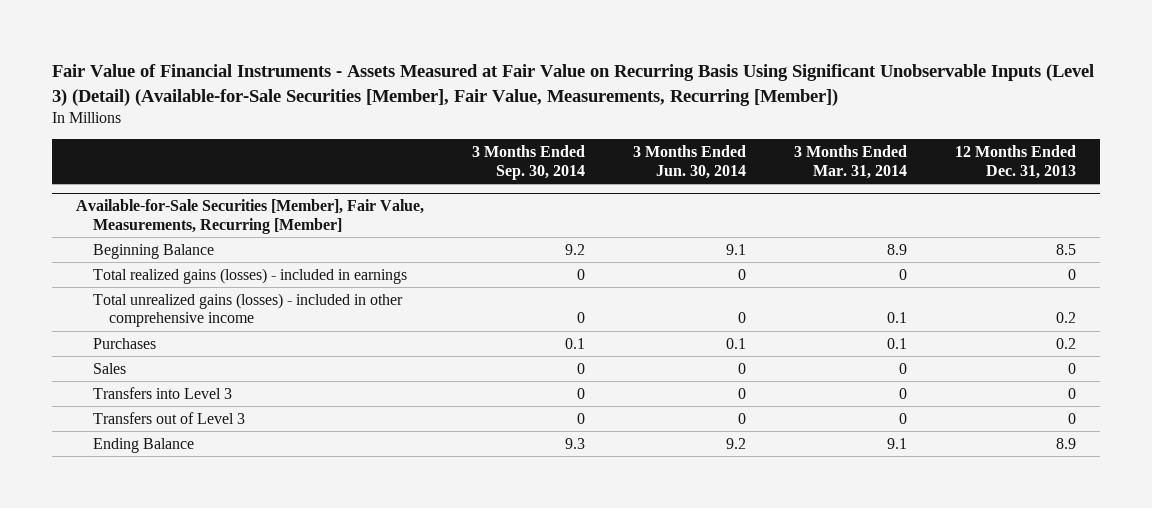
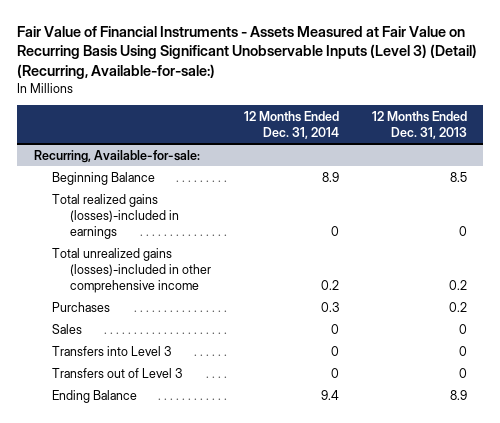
[51,63,1094,106] Fair Value of Financial Instruments - Assets Measured at Fair Value on Recurring Basis Using Significant Unobservable Inputs (Level 3) (Detail) (Available-for-Sale Securities [Member], Fair Value, Measurements, Recurring [Member]) -> [17,25,478,79] Fair Value of Financial Instruments - Assets Measured at Fair Value on Recurring Basis Using Significant Unobservable Inputs (Level 3) (Detail) (Recurring, Available-for-sale:)
[472,145,586,180] 3 Months Ended Sep. 30, 2014 -> none
[633,145,747,179] 3 Months Ended Jun. 30, 2014 -> none
[794,145,908,179] 3 Months Ended Mar. 31, 2014 -> none
none -> [243,110,339,139] 12 Months Ended Dec. 31, 2014
[75,199,424,234] Available-for-Sale Securities [Member], Fair Value, Measurements, Recurring [Member] -> none
none -> [33,149,200,163] Recurring, Available-for-sale:
[92,267,407,284] Total realized gains (losses) - included in earnings -> [51,193,179,239] Total realized gains (losses)-included in earnings
[92,292,403,328] Total unrealized gains (losses) - included in other comprehensive income -> [51,247,211,293] Total unrealized gains (losses)-included in other comprehensive income

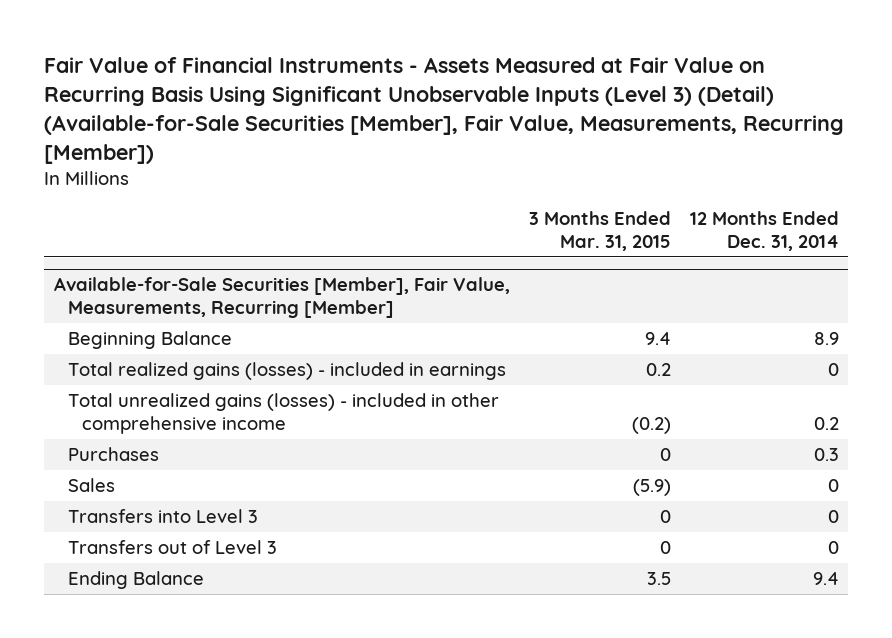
[17,25,478,79] Fair Value of Financial Instruments - Assets Measured at Fair Value on Recurring Basis Using Significant Unobservable Inputs (Level 3) (Detail) (Recurring, Available-for-sale:) -> [44,56,845,164] Fair Value of Financial Instruments - Assets Measured at Fair Value on Recurring Basis Using Significant Unobservable Inputs (Level 3) (Detail) (Available-for-Sale Securities [Member], Fair Value, Measurements, Recurring [Member])
[371,110,467,139] 12 Months Ended Dec. 31, 2013 -> none
none -> [528,211,671,252] 3 Months Ended Mar. 31, 2015
[33,149,200,163] Recurring, Available-for-sale: -> none
none -> [53,277,510,319] Available-for-Sale Securities [Member], Fair Value, Measurements, Recurring [Member]
[51,193,179,239] Total realized gains (losses)-included in earnings -> [67,361,506,380] Total realized gains (losses) - included in earnings
[51,247,211,293] Total unrealized gains (losses)-included in other comprehensive income -> [67,392,499,434] Total unrealized gains (losses) - included in other comprehensive income

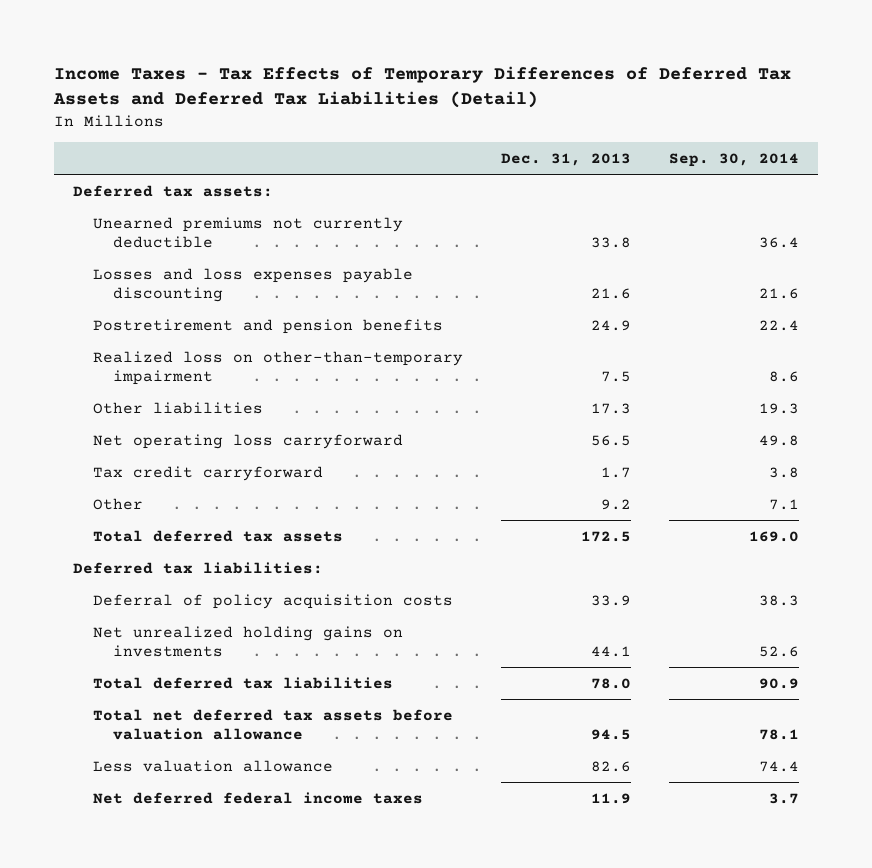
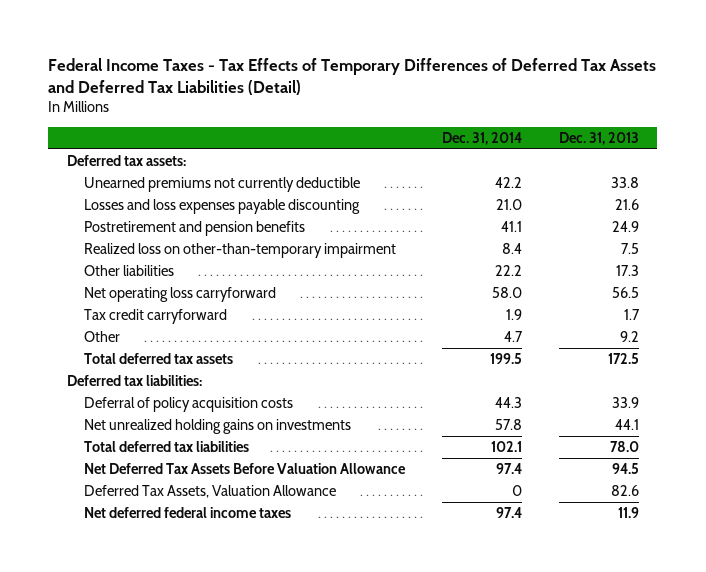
[53,66,792,109] Income Taxes - Tax Effects of Temporary Differences of Deferred Tax Assets and Deferred Tax Liabilities (Detail) -> [48,57,657,96] Federal Income Taxes - Tax Effects of Temporary Differences of Deferred Tax Assets and Deferred Tax Liabilities (Detail)
[669,153,800,168] Sep. 30, 2014 -> none
none -> [441,131,522,145] Dec. 31, 2014
[93,708,454,740] Total net deferred tax assets before valuation allowance -> [83,463,406,475] Net Deferred Tax Assets Before Valuation Allowance
[93,759,334,772] Less valuation allowance -> [83,485,336,499] Deferred Tax Assets, Valuation Allowance

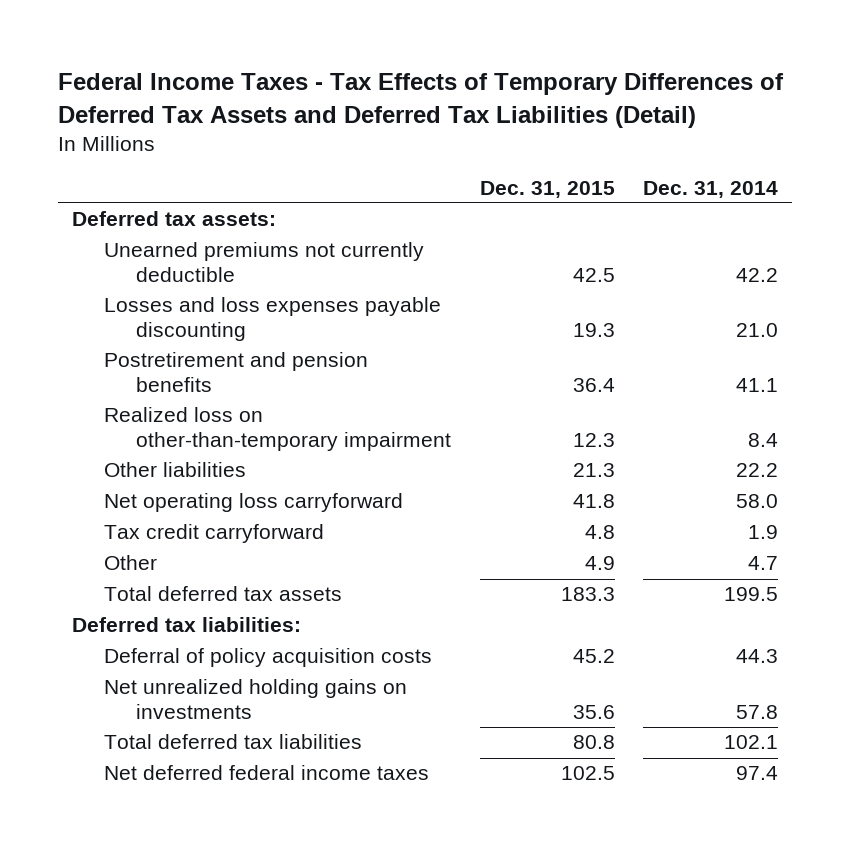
[558,131,639,145] Dec. 31, 2013 -> none
none -> [479,180,615,198] Dec. 31, 2015
[83,463,406,475] Net Deferred Tax Assets Before Valuation Allowance -> none
[83,485,336,499] Deferred Tax Assets, Valuation Allowance -> none

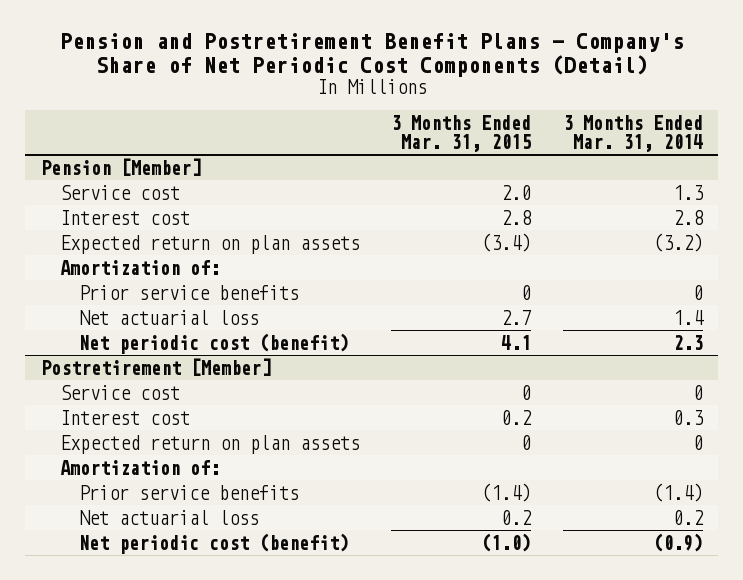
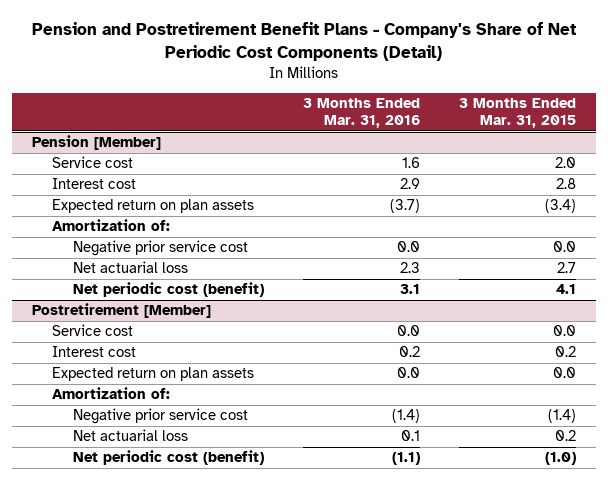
[562,114,703,152] 3 Months Ended Mar. 31, 2014 -> none
none -> [303,98,421,129] 3 Months Ended Mar. 31, 2016
[79,284,300,300] Prior service benefits -> [72,240,248,257] Negative prior service cost
[521,284,532,300] 0 -> [553,241,577,253] 0.0
[521,384,532,400] 0 -> [553,325,577,337] 0.0
[521,434,532,450] 0 -> [553,367,577,379] 0.0
[79,484,300,500] Prior service benefits -> [72,408,248,425] Negative prior service cost

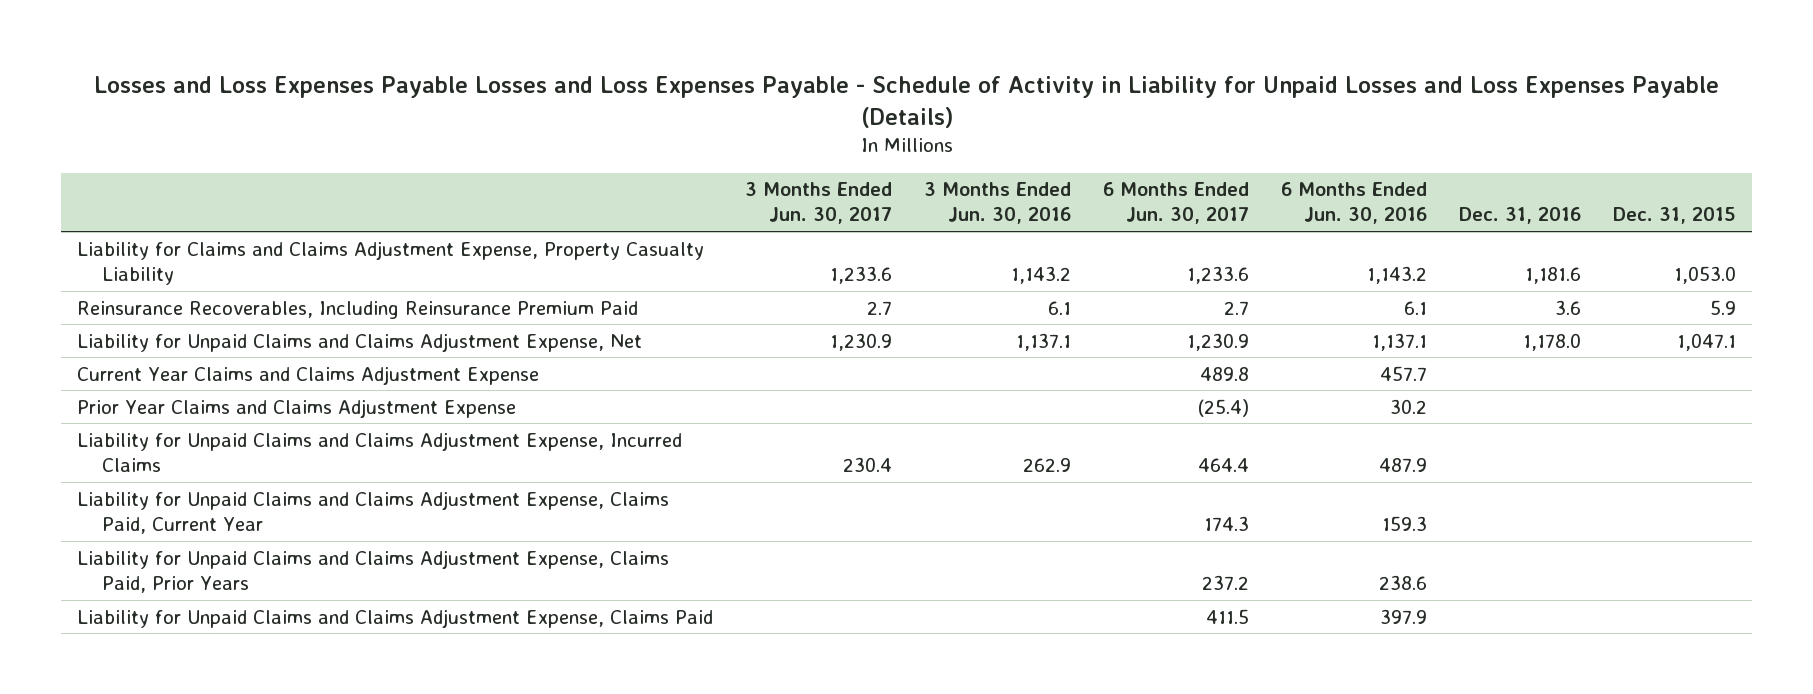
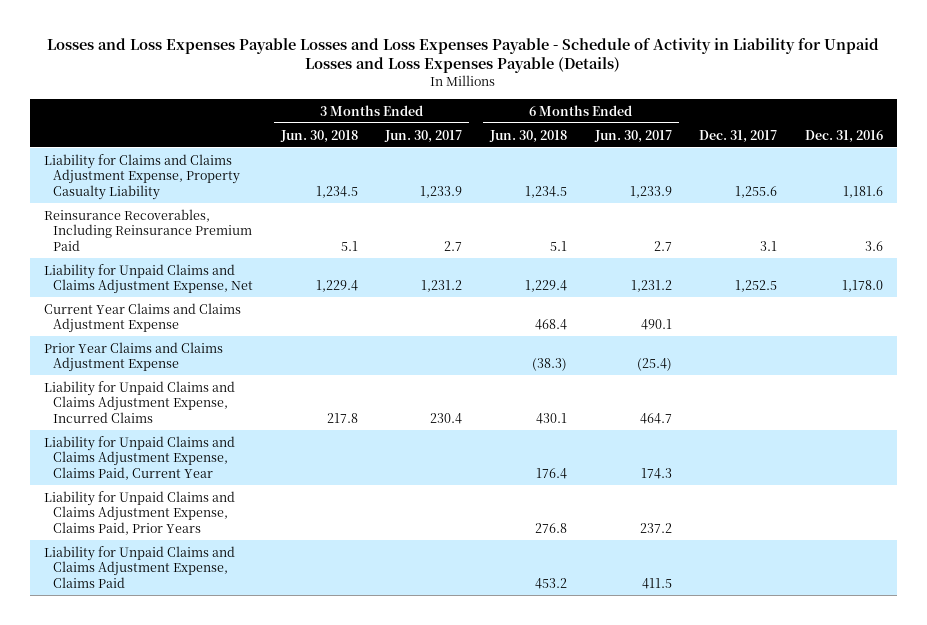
[924,182,1072,225] 3 Months Ended Jun. 30, 2016 -> none
[1281,182,1428,225] 6 Months Ended Jun. 30, 2016 -> none
[1613,207,1737,225] Dec. 31, 2015 -> none
none -> [279,129,358,143] Jun. 30, 2018
none -> [489,129,568,143] Jun. 30, 2018
none -> [699,129,778,143] Dec. 31, 2017
[830,265,893,284] 1,233.6 -> [420,185,463,198] 1,233.9
[1187,265,1250,284] 1,233.6 -> [629,185,672,198] 1,233.9
[830,332,893,351] 1,230.9 -> [421,280,463,293] 1,231.2
[1187,332,1250,351] 1,230.9 -> [630,280,672,293] 1,231.2
[1200,366,1250,381] 489.8 -> [640,319,672,331] 490.1
[1198,457,1250,472] 464.4 -> [639,412,672,424] 464.7

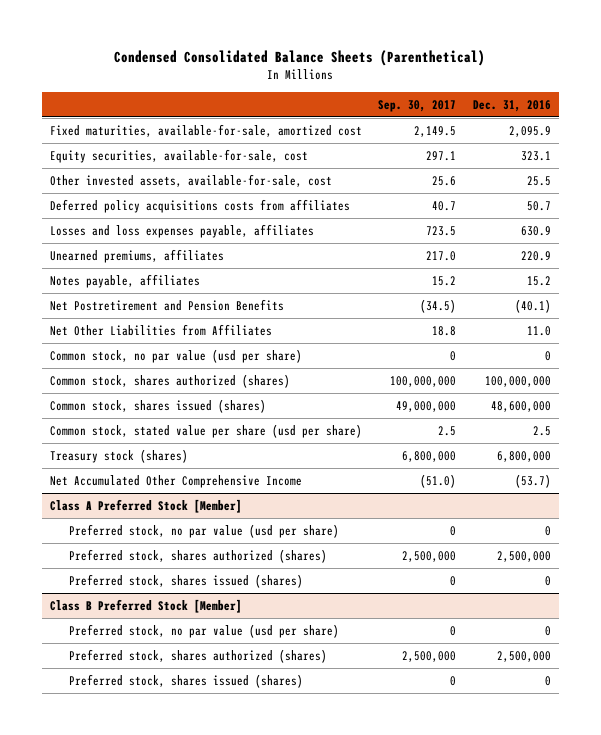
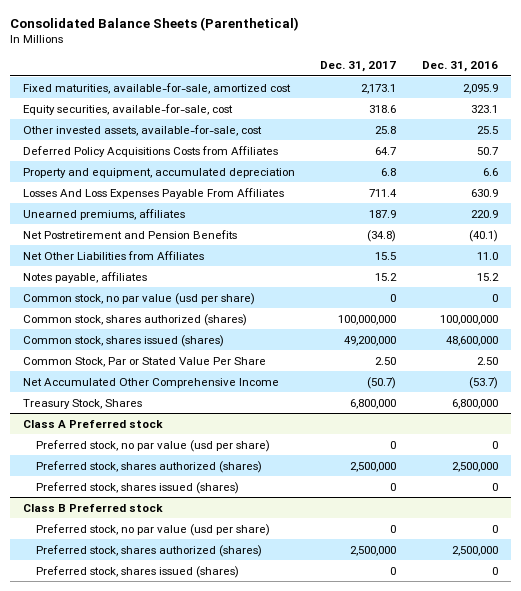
[114,49,486,66] Condensed Consolidated Balance Sheets (Parenthetical) -> [9,16,299,31] Consolidated Balance Sheets (Parenthetical)
[378,99,457,112] Sep. 30, 2017 -> none
none -> [320,61,397,73] Dec. 31, 2017
[50,198,351,213] Deferred policy acquisitions costs from affiliates -> [22,145,278,157] Deferred Policy Acquisitions Costs from Affiliates
none -> [22,167,295,178] Property and equipment, accumulated depreciation
[50,223,315,238] Losses and loss expenses payable, affiliates -> [22,187,284,199] Losses And Loss Expenses Payable From Affiliates
[50,273,201,288] Notes payable, affiliates -> [22,271,147,283] Notes payable, affiliates
[50,448,189,463] Treasury stock (shares) -> none
[50,423,363,438] Common stock, stated value per share (usd per share) -> [22,356,266,367] Common Stock, Par or Stated Value Per Share
[532,425,551,436] 2.5 -> [477,356,499,365] 2.50
none -> [22,398,142,409] Treasury Stock, Shares
[50,498,243,513] Class A Preferred Stock [Member] -> [22,419,163,428] Class A Preferred stock
[50,598,243,613] Class B Preferred Stock [Member] -> [22,503,163,512] Class B Preferred stock

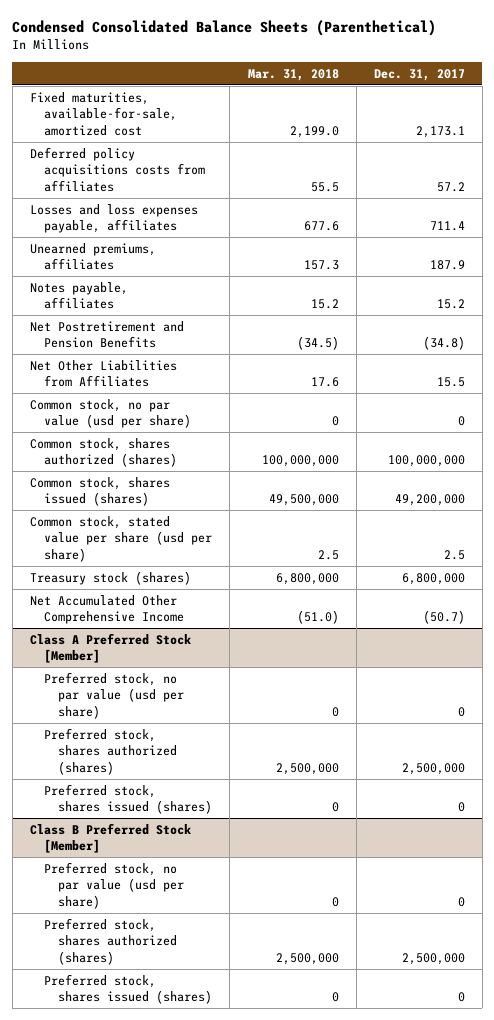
[9,16,299,31] Consolidated Balance Sheets (Parenthetical) -> [12,19,437,36] Condensed Consolidated Balance Sheets (Parenthetical)
[422,61,499,73] Dec. 31, 2016 -> none
none -> [247,68,339,81] Mar. 31, 2018
[22,103,233,115] Equity securities, available-for-sale, cost -> none
[22,124,262,136] Other invested assets, available-for-sale, cost -> none
[22,167,295,178] Property and equipment, accumulated depreciation -> none
[22,145,278,157] Deferred Policy Acquisitions Costs from Affiliates -> [29,146,206,192] Deferred policy acquisitions costs from affiliates
[375,146,397,155] 64.7 -> [436,181,465,192] 57.2
[22,187,284,199] Losses And Loss Expenses Payable From Affiliates -> [29,203,198,234] Losses and loss expenses payable, affiliates
[22,271,147,283] Notes payable, affiliates -> [29,281,128,310] Notes payable, affiliates
[22,356,266,367] Common Stock, Par or Stated Value Per Share -> [29,515,213,562] Common stock, stated value per share (usd per share)
[375,356,397,365] 2.50 -> [443,549,465,560] 2.5
none -> [29,570,191,585] Treasury stock (shares)
[22,398,142,409] Treasury Stock, Shares -> none
[22,419,163,428] Class A Preferred stock -> [29,632,191,664] Class A Preferred Stock [Member]
[22,503,163,512] Class B Preferred stock -> [29,822,191,854] Class B Preferred Stock [Member]

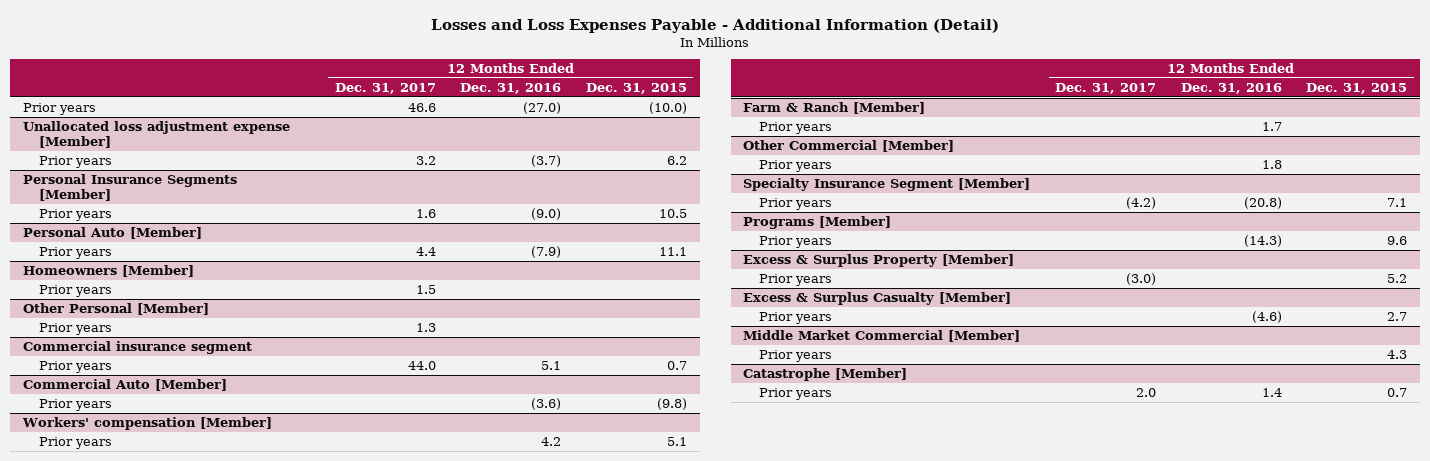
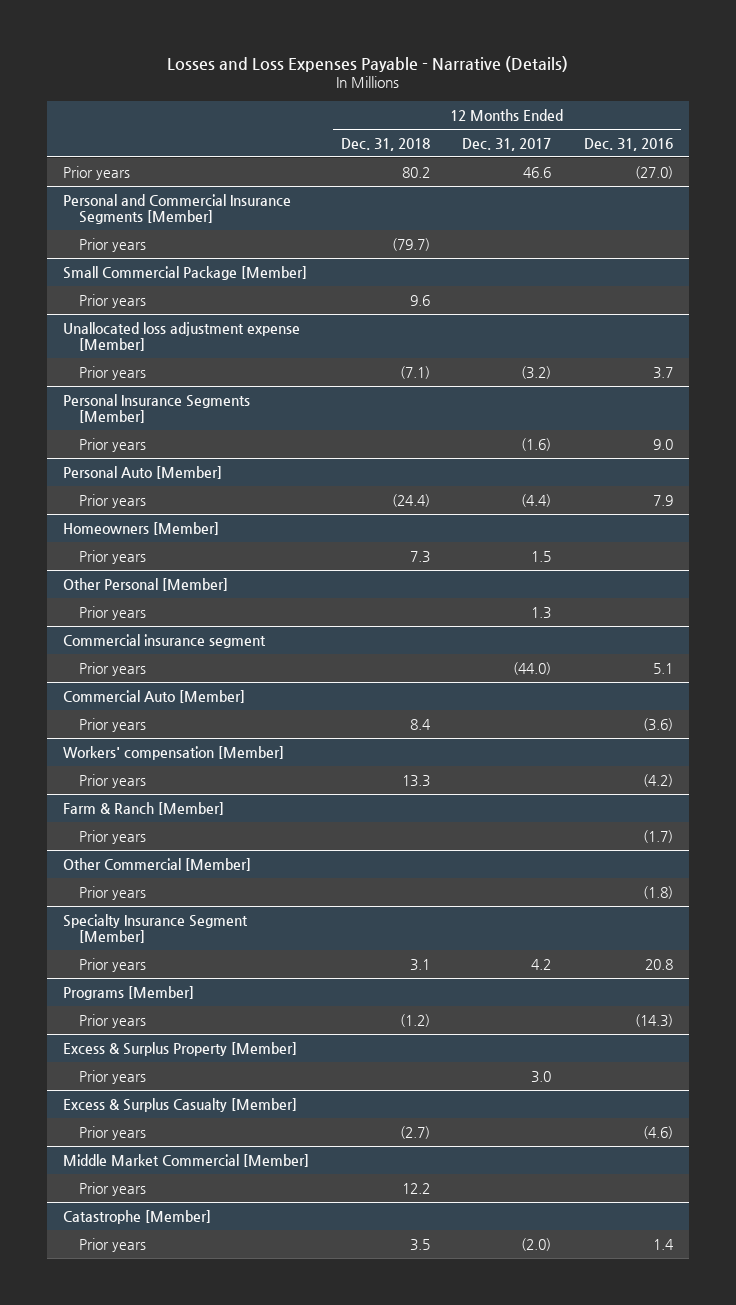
[431,18,1000,33] Losses and Loss Expenses Payable - Additional Information (Detail) -> [166,55,568,72] Losses and Loss Expenses Payable - Narrative (Details)
[586,82,688,94] Dec. 31, 2015 -> none
none -> [341,137,431,151] Dec. 31, 2018
none -> [63,193,292,225] Personal and Commercial Insurance Segments [Member]
none -> [78,237,146,252] Prior years
none -> [63,265,308,280] Small Commercial Package [Member]
none -> [78,293,146,308] Prior years
[415,155,436,165] 3.2 -> [521,365,552,379] (3.2)
[531,154,562,167] (3.7) -> [652,366,673,379] 3.7
[415,208,436,218] 1.6 -> [521,437,552,451] (1.6)
[531,207,562,220] (9.0) -> [652,438,673,450] 9.0
[415,246,436,256] 4.4 -> [521,493,552,507] (4.4)
[531,245,562,258] (7.9) -> [652,494,673,506] 7.9
[407,360,436,370] 44.0 -> [513,661,552,675] (44.0)
[541,436,562,446] 4.2 -> [642,773,673,787] (4.2)
[1261,121,1282,131] 1.7 -> [642,829,673,843] (1.7)
[1261,159,1282,169] 1.8 -> [642,885,673,899] (1.8)
[1125,196,1156,209] (4.2) -> [531,958,552,970] 4.2
[1243,196,1282,209] (20.8) -> [644,958,673,970] 20.8
[1125,272,1156,285] (3.0) -> [531,1070,552,1083] 3.0
[1135,387,1156,397] 2.0 -> [521,1237,552,1251] (2.0)

